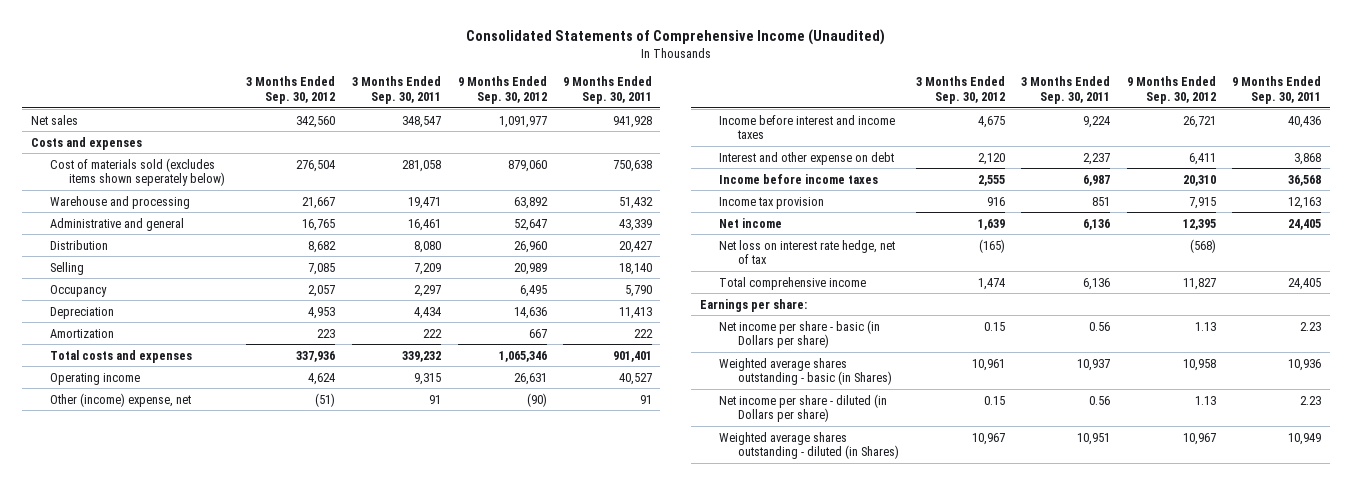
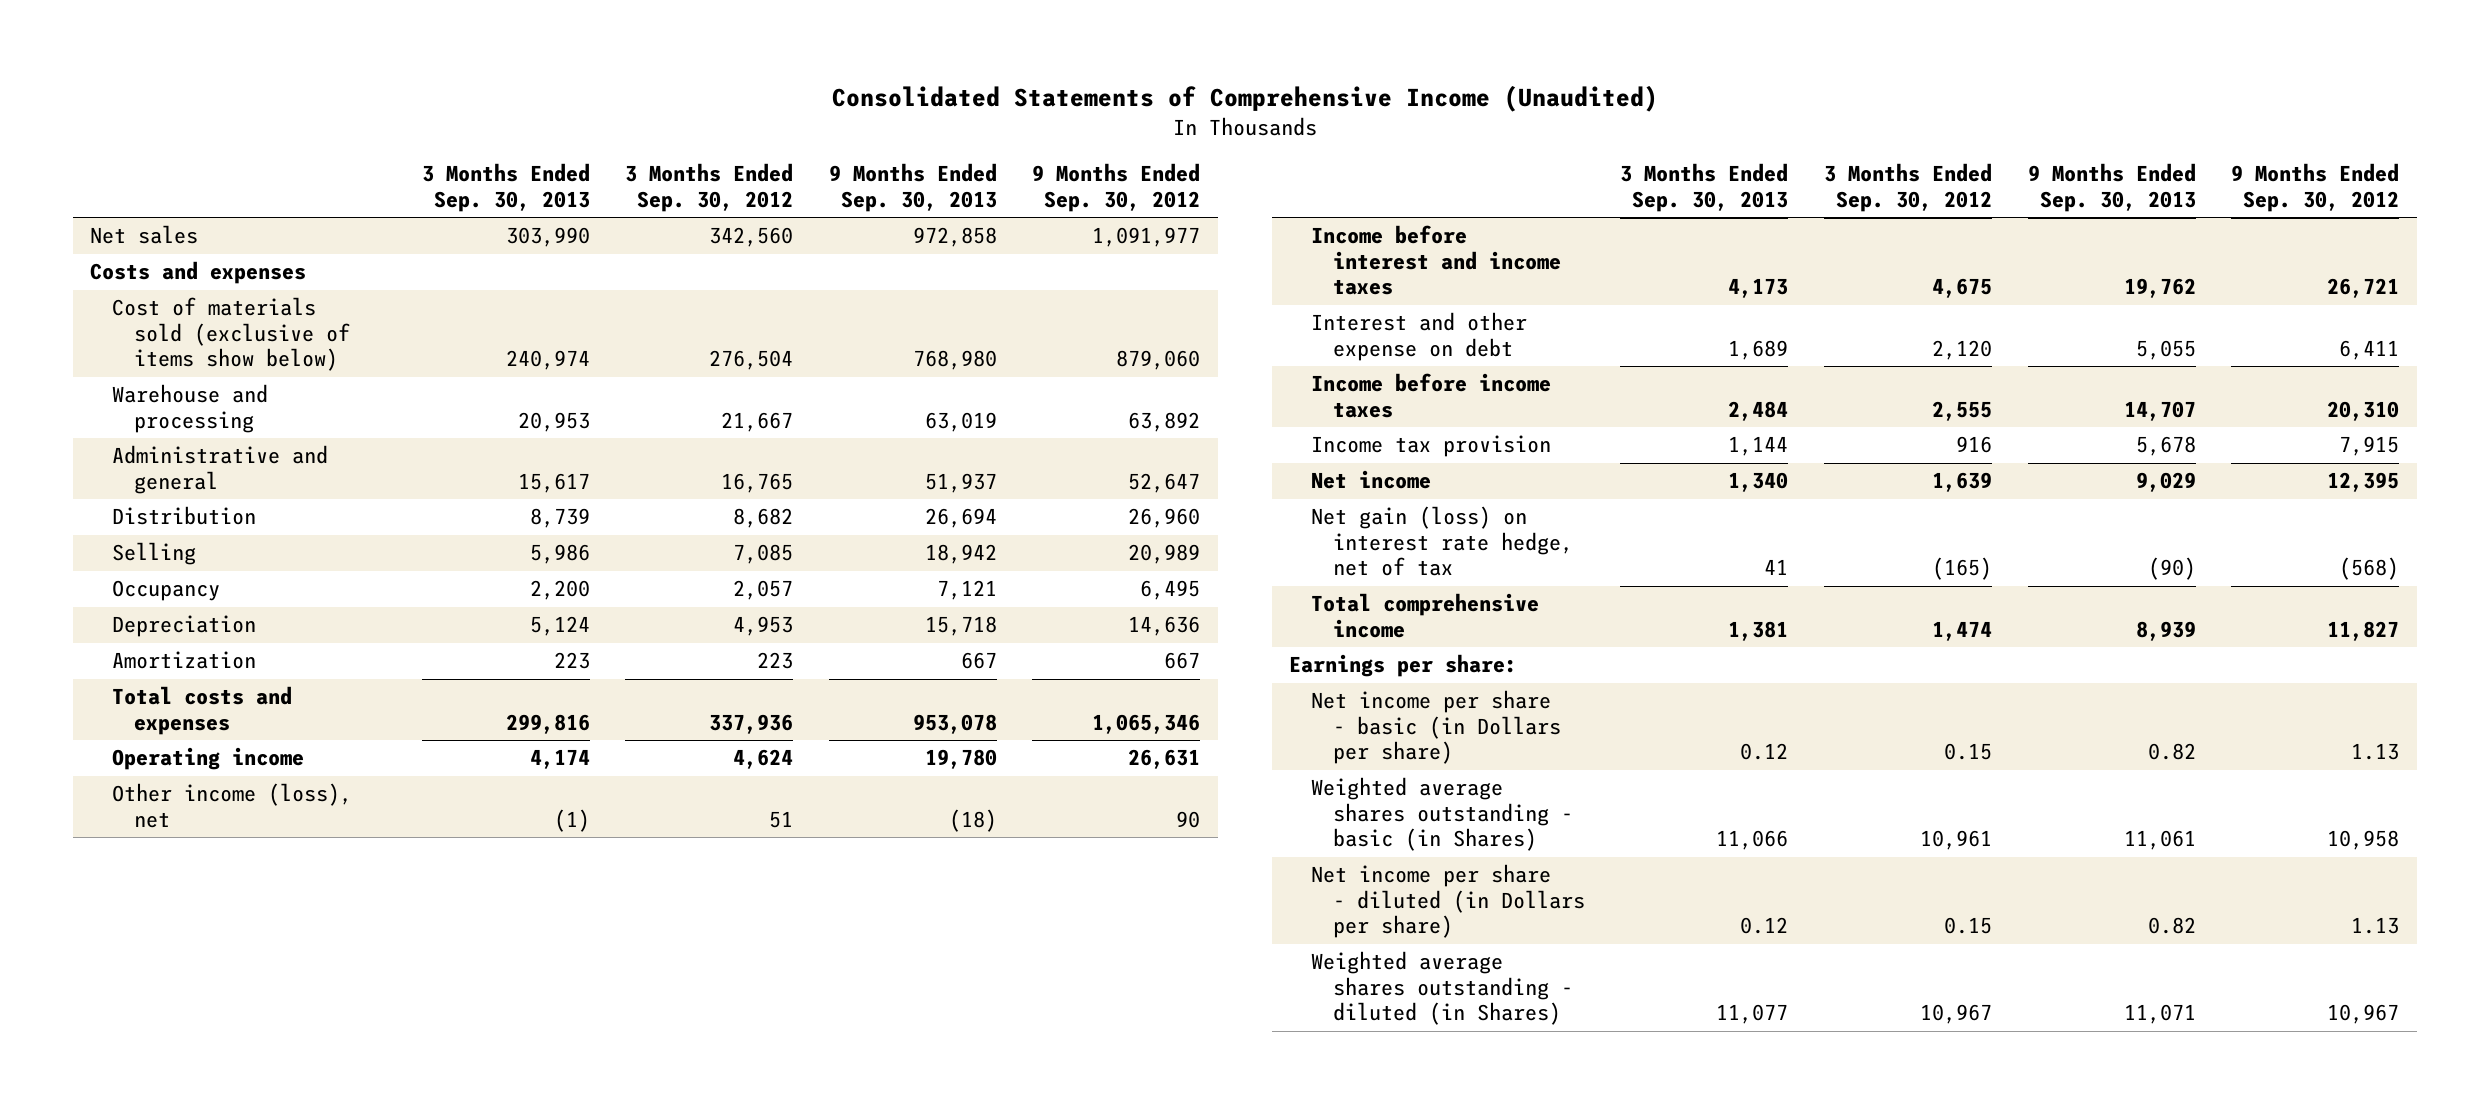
[351,76,441,105] 3 Months Ended Sep. 30, 2011 -> none
[563,76,653,105] 9 Months Ended Sep. 30, 2011 -> none
none -> [421,163,590,212] 3 Months Ended Sep. 30, 2013
none -> [828,163,997,212] 9 Months Ended Sep. 30, 2013
[49,157,225,187] Cost of materials sold (excludes items shown seperately below) -> [112,297,350,372] Cost of materials sold (exclusive of items show below)
[49,392,191,407] Other (income) expense, net -> [112,783,353,828] Other income (loss), net
[315,392,336,407] (51) -> [769,810,794,828] 51
[526,392,547,407] (90) -> [1176,810,1201,828] 90
[718,239,895,265] Net loss on interest rate hedge, net of tax -> [1311,506,1573,577] Net gain (loss) on interest rate hedge, net of tax

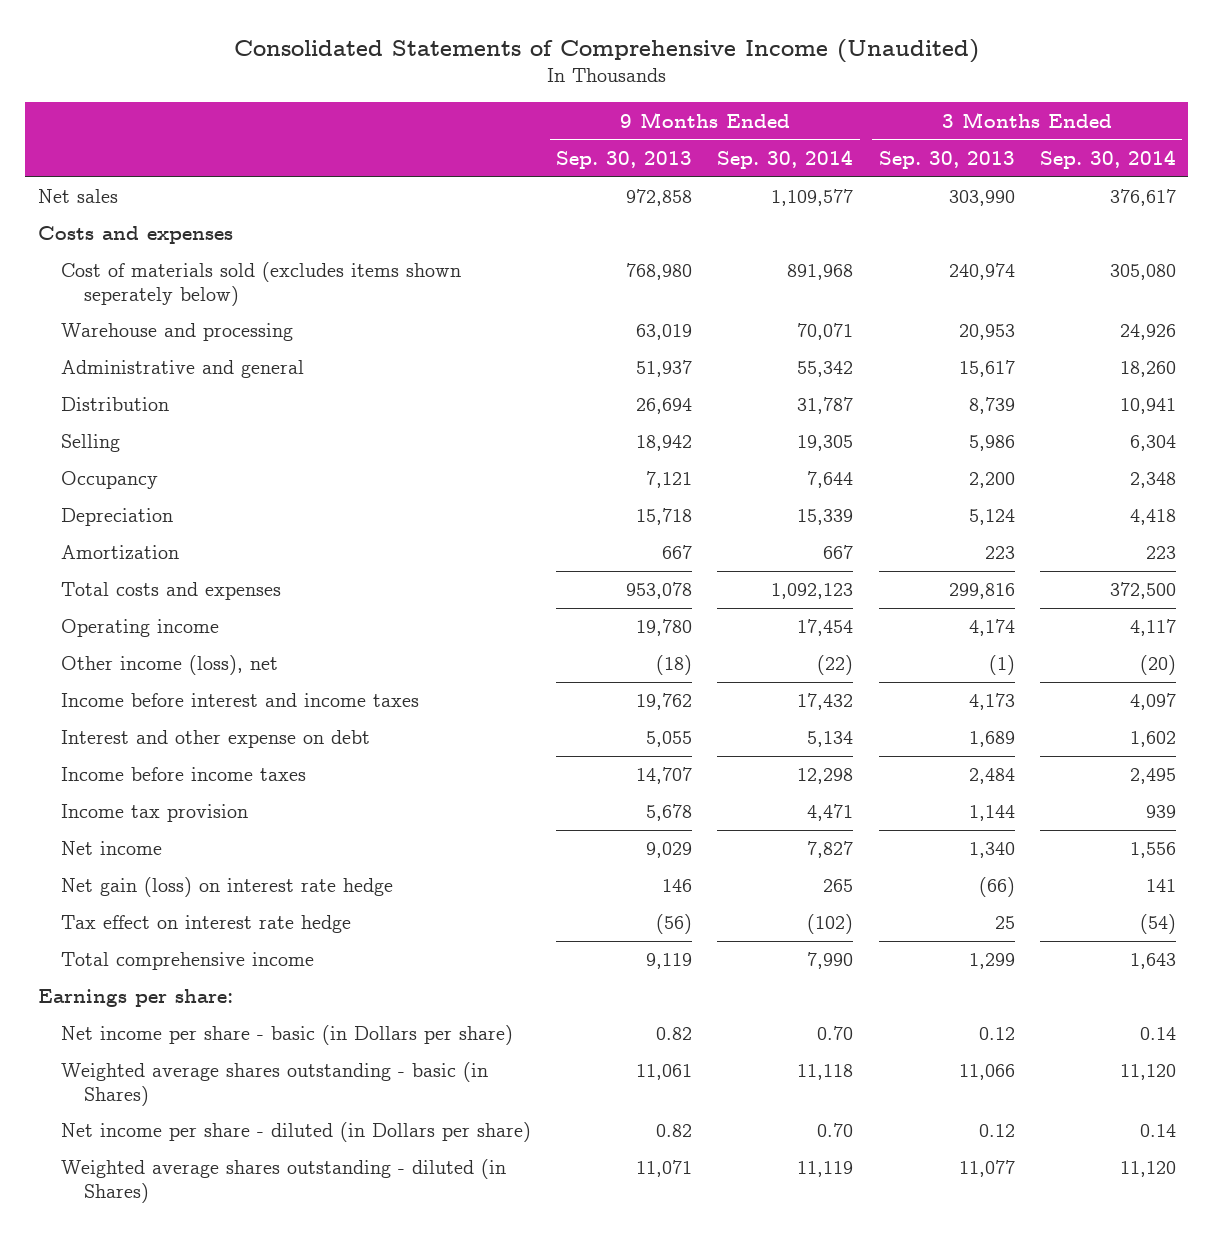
[625,163,794,212] 3 Months Ended Sep. 30, 2012 -> none
[1032,163,1201,212] 9 Months Ended Sep. 30, 2012 -> none
none -> [717,149,854,169] Sep. 30, 2014
none -> [1039,149,1176,169] Sep. 30, 2014
[112,297,350,372] Cost of materials sold (exclusive of items show below) -> [60,262,461,306] Cost of materials sold (excludes items shown seperately below)
[1311,506,1573,577] Net gain (loss) on interest rate hedge, net of tax -> [60,877,393,898] Net gain (loss) on interest rate hedge
[1764,559,1789,576] 41 -> [978,877,1015,898] (66)
[2147,557,2196,581] (90) -> [662,879,693,893] 146
none -> [60,915,351,934] Tax effect on interest rate hedge
[1728,620,1789,641] 1,381 -> [968,953,1015,970] 1,299
[2135,620,2196,641] 8,939 -> [646,953,693,970] 9,119

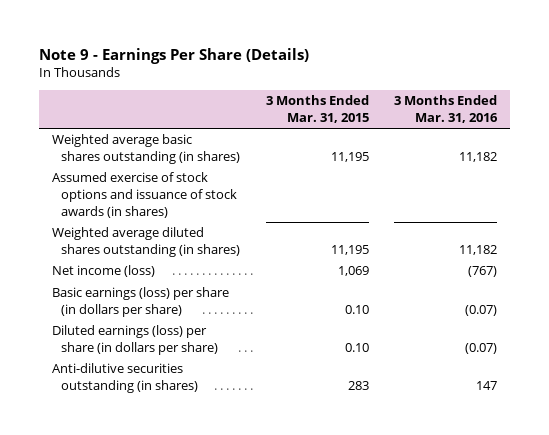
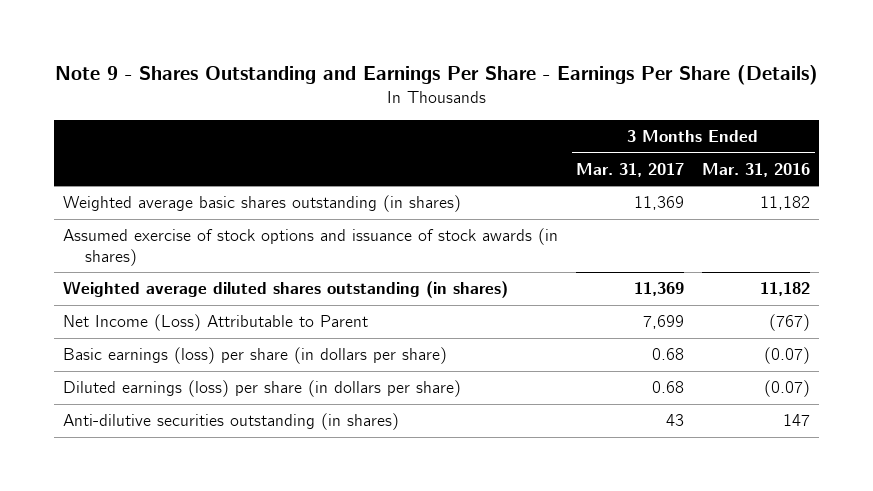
[39,47,310,64] Note 9 - Earnings Per Share (Details) -> [54,65,818,86] Note 9 - Shares Outstanding and Earnings Per Share - Earnings Per Share (Details)
[265,95,369,124] 3 Months Ended Mar. 31, 2015 -> none
none -> [576,162,685,177] Mar. 31, 2017
[52,265,156,278] Net income (loss) -> [62,314,368,332] Net Income (Loss) Attributable to Parent

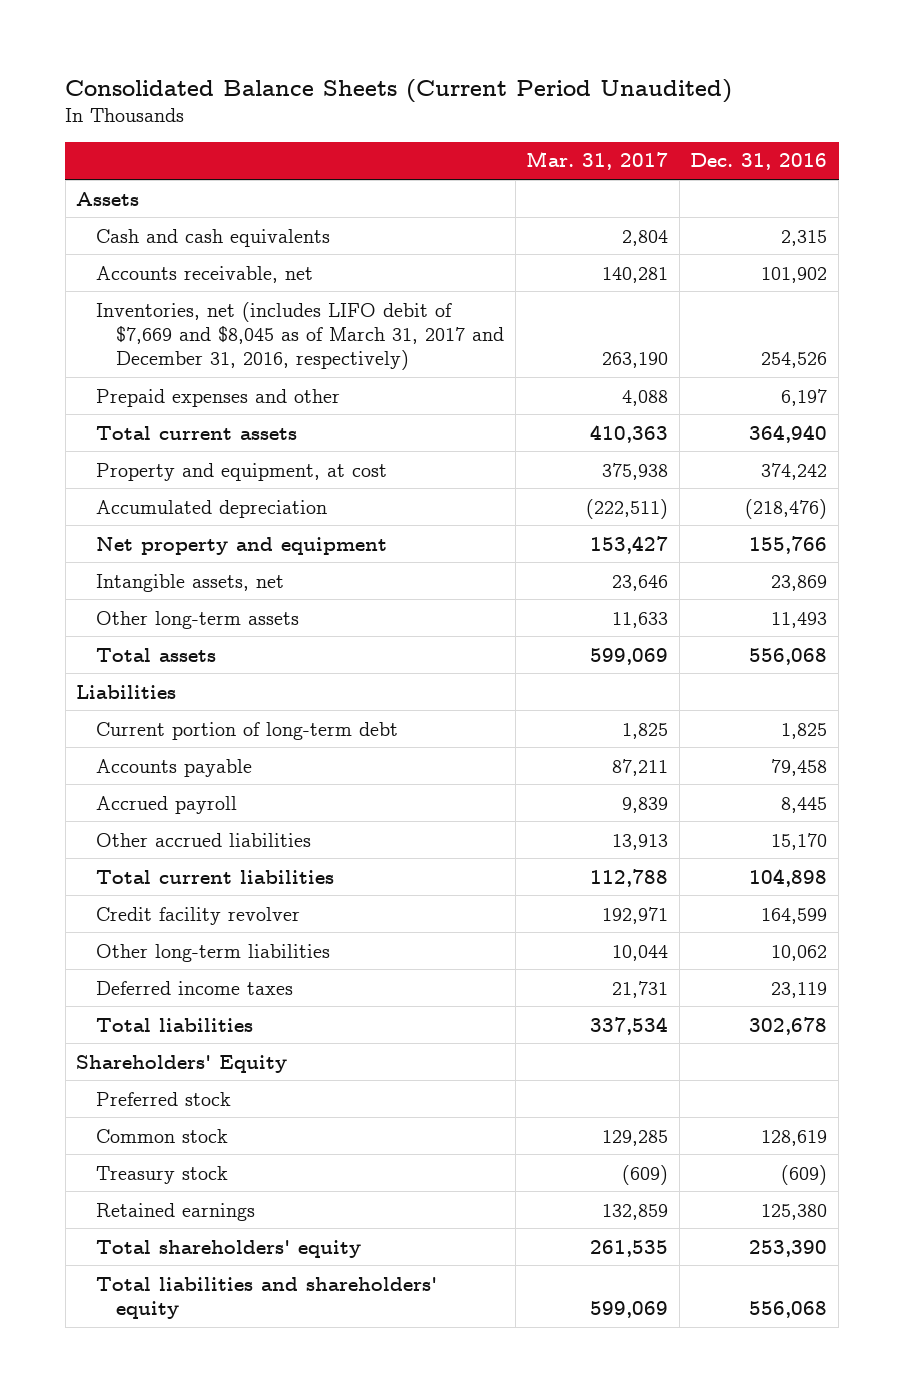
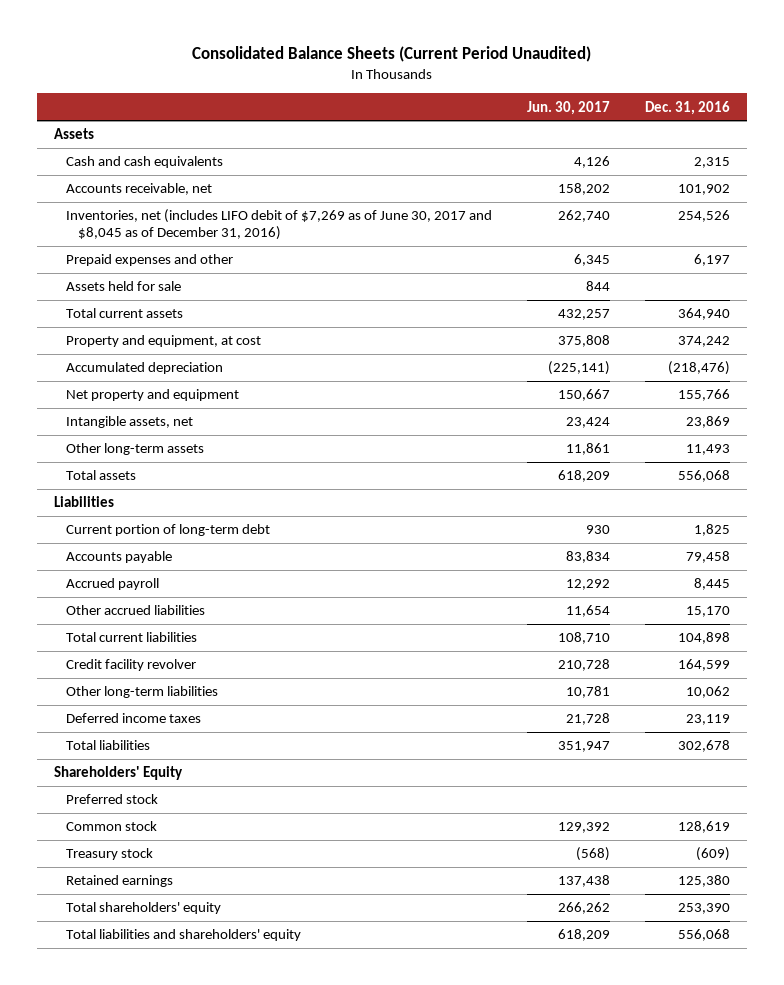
[526,151,669,171] Mar. 31, 2017 -> none
none -> [527,100,611,115] Jun. 30, 2017
[96,301,505,370] Inventories, net (includes LIFO debit of $7,669 and $8,045 as of March 31, 2017 and December 31, 2016, respectively) -> [66,209,493,241] Inventories, net (includes LIFO debit of $7,269 as of June 30, 2017 and $8,045 as of December 31, 2016)
none -> [66,281,182,292] Assets held for sale

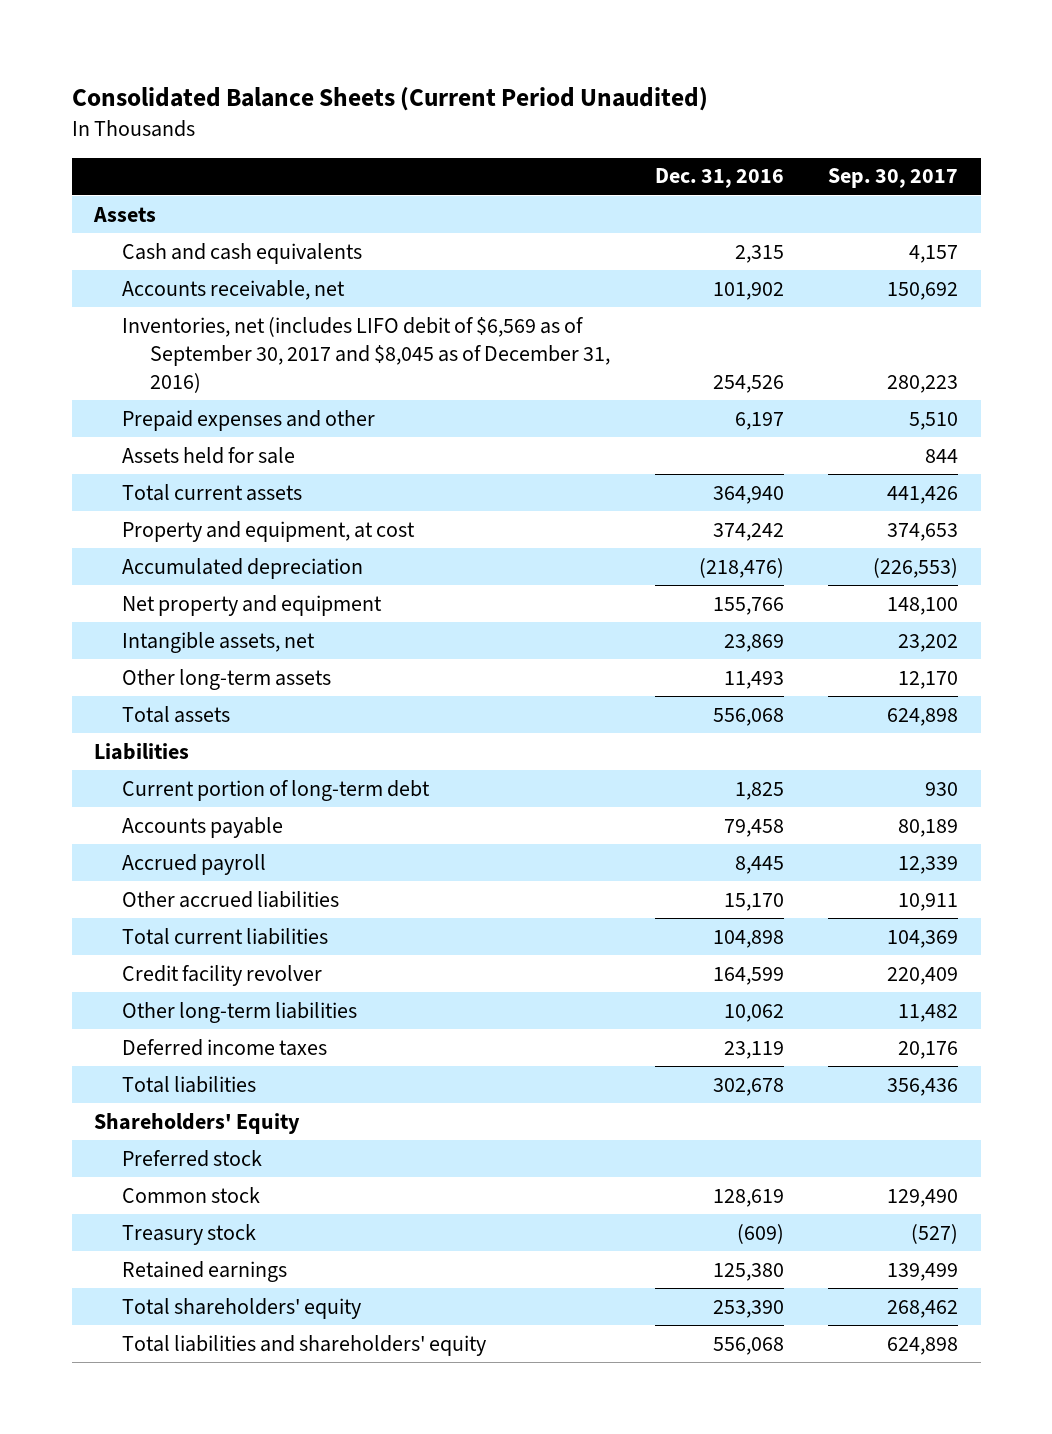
[527,100,611,115] Jun. 30, 2017 -> none
none -> [828,168,959,189] Sep. 30, 2017
[66,209,493,241] Inventories, net (includes LIFO debit of $7,269 as of June 30, 2017 and $8,045 as of December 31, 2016) -> [121,316,611,393] Inventories, net (includes LIFO debit of $6,569 as of September 30, 2017 and $8,045 as of December 31, 2016)

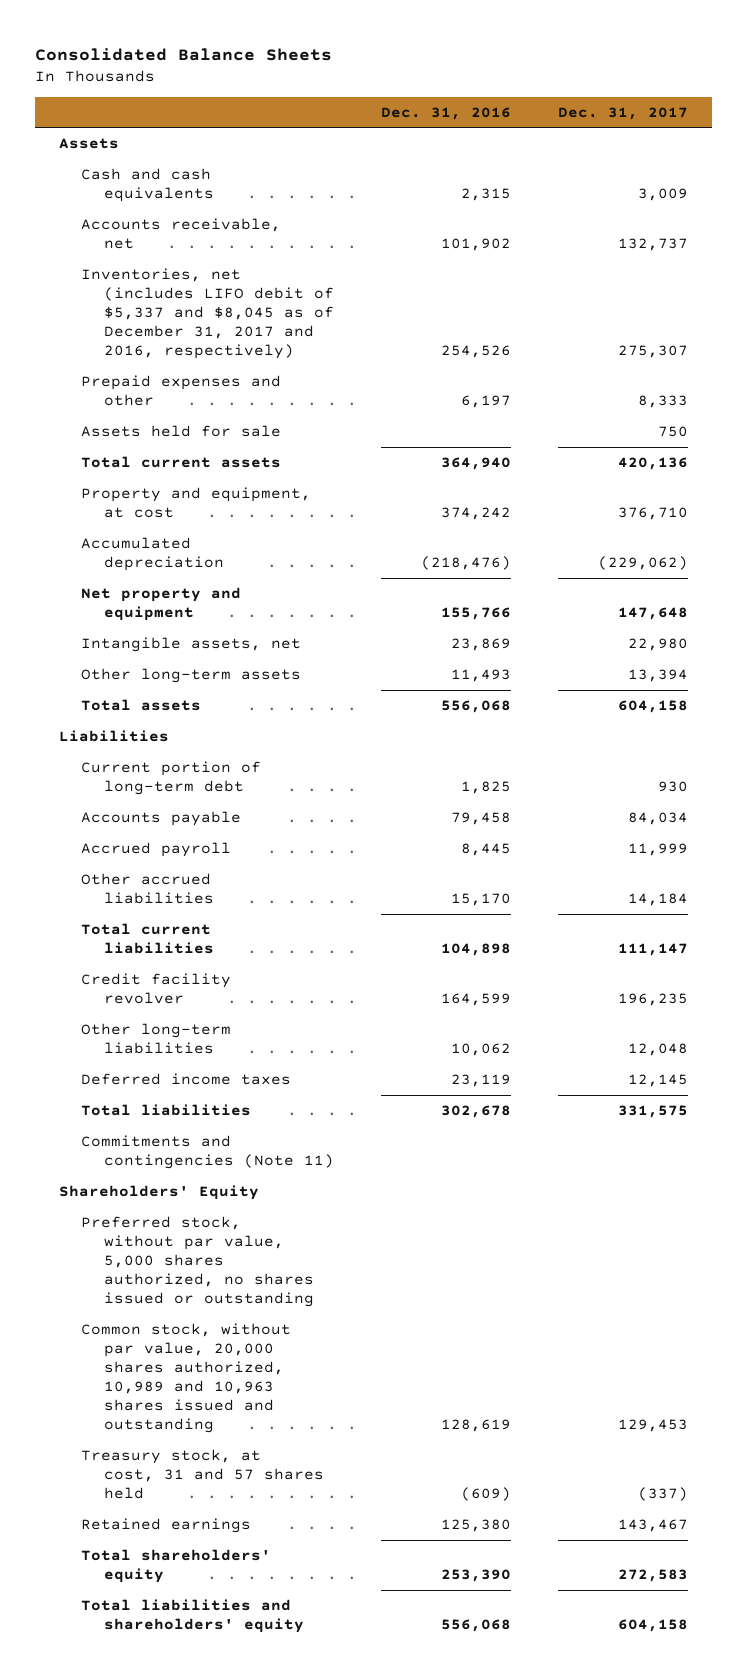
[71,86,708,111] Consolidated Balance Sheets (Current Period Unaudited) -> [35,47,333,61] Consolidated Balance Sheets
[828,168,959,189] Sep. 30, 2017 -> none
none -> [557,106,688,120] Dec. 31, 2017
[121,316,611,393] Inventories, net (includes LIFO debit of $6,569 as of September 30, 2017 and $8,045 as of December 31, 2016) -> [81,267,334,360] Inventories, net (includes LIFO debit of $5,337 and $8,045 as of December 31, 2017 and 2016, respectively)
none -> [81,1134,334,1170] Commitments and contingencies (Note 11)
[121,1149,262,1167] Preferred stock -> [81,1215,314,1308] Preferred stock, without par value, 5,000 shares authorized, no shares issued or outstanding
[121,1186,260,1203] Common stock -> [81,1322,292,1434] Common stock, without par value, 20,000 shares authorized, 10,989 and 10,963 shares issued and outstanding
[121,1223,256,1245] Treasury stock -> [81,1448,324,1500] Treasury stock, at cost, 31 and 57 shares held

